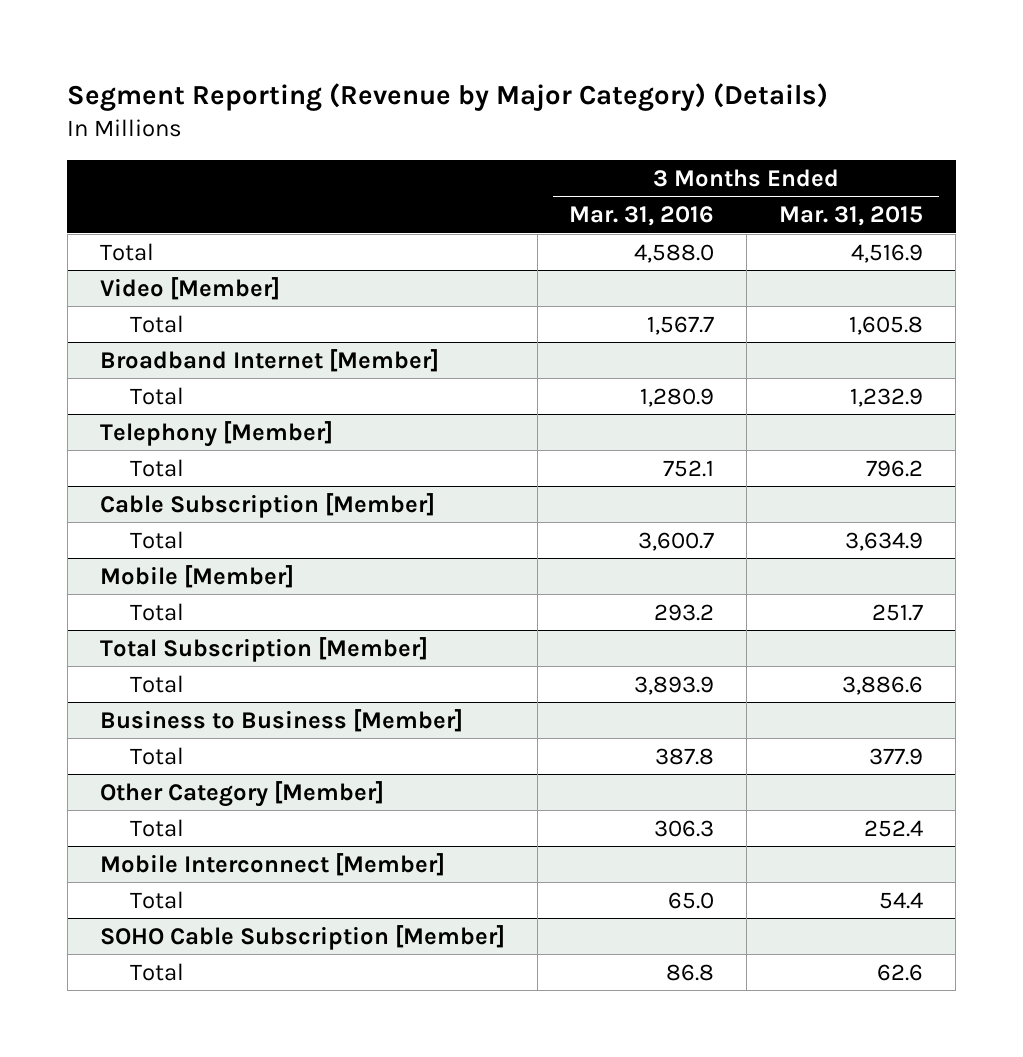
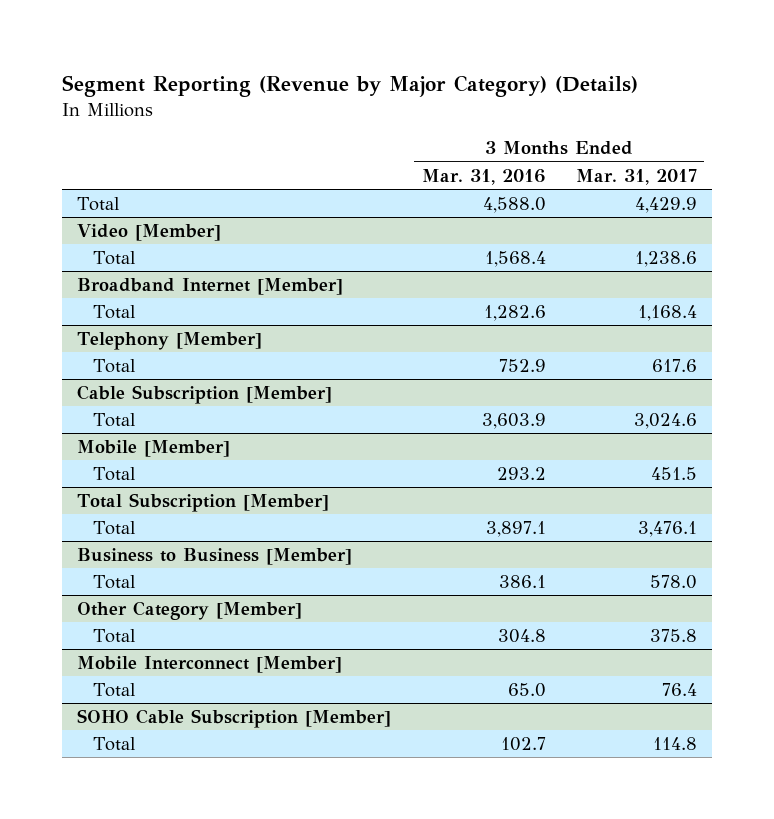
[779,205,924,226] Mar. 31, 2015 -> none
none -> [575,168,697,185] Mar. 31, 2017
[647,315,715,335] 1,567.7 -> [484,251,546,268] 1,568.4
[640,387,715,407] 1,280.9 -> [483,305,546,322] 1,282.6
[663,459,715,477] 752.1 -> [498,359,546,373] 752.9
[638,531,715,551] 3,600.7 -> [481,413,546,430] 3,603.9
[634,675,715,695] 3,893.9 -> [485,521,546,538] 3,897.1
[655,747,715,765] 387.8 -> [498,575,546,589] 386.1
[654,819,715,837] 306.3 -> [497,629,546,644] 304.8
[666,963,715,981] 86.8 -> [500,737,546,752] 102.7

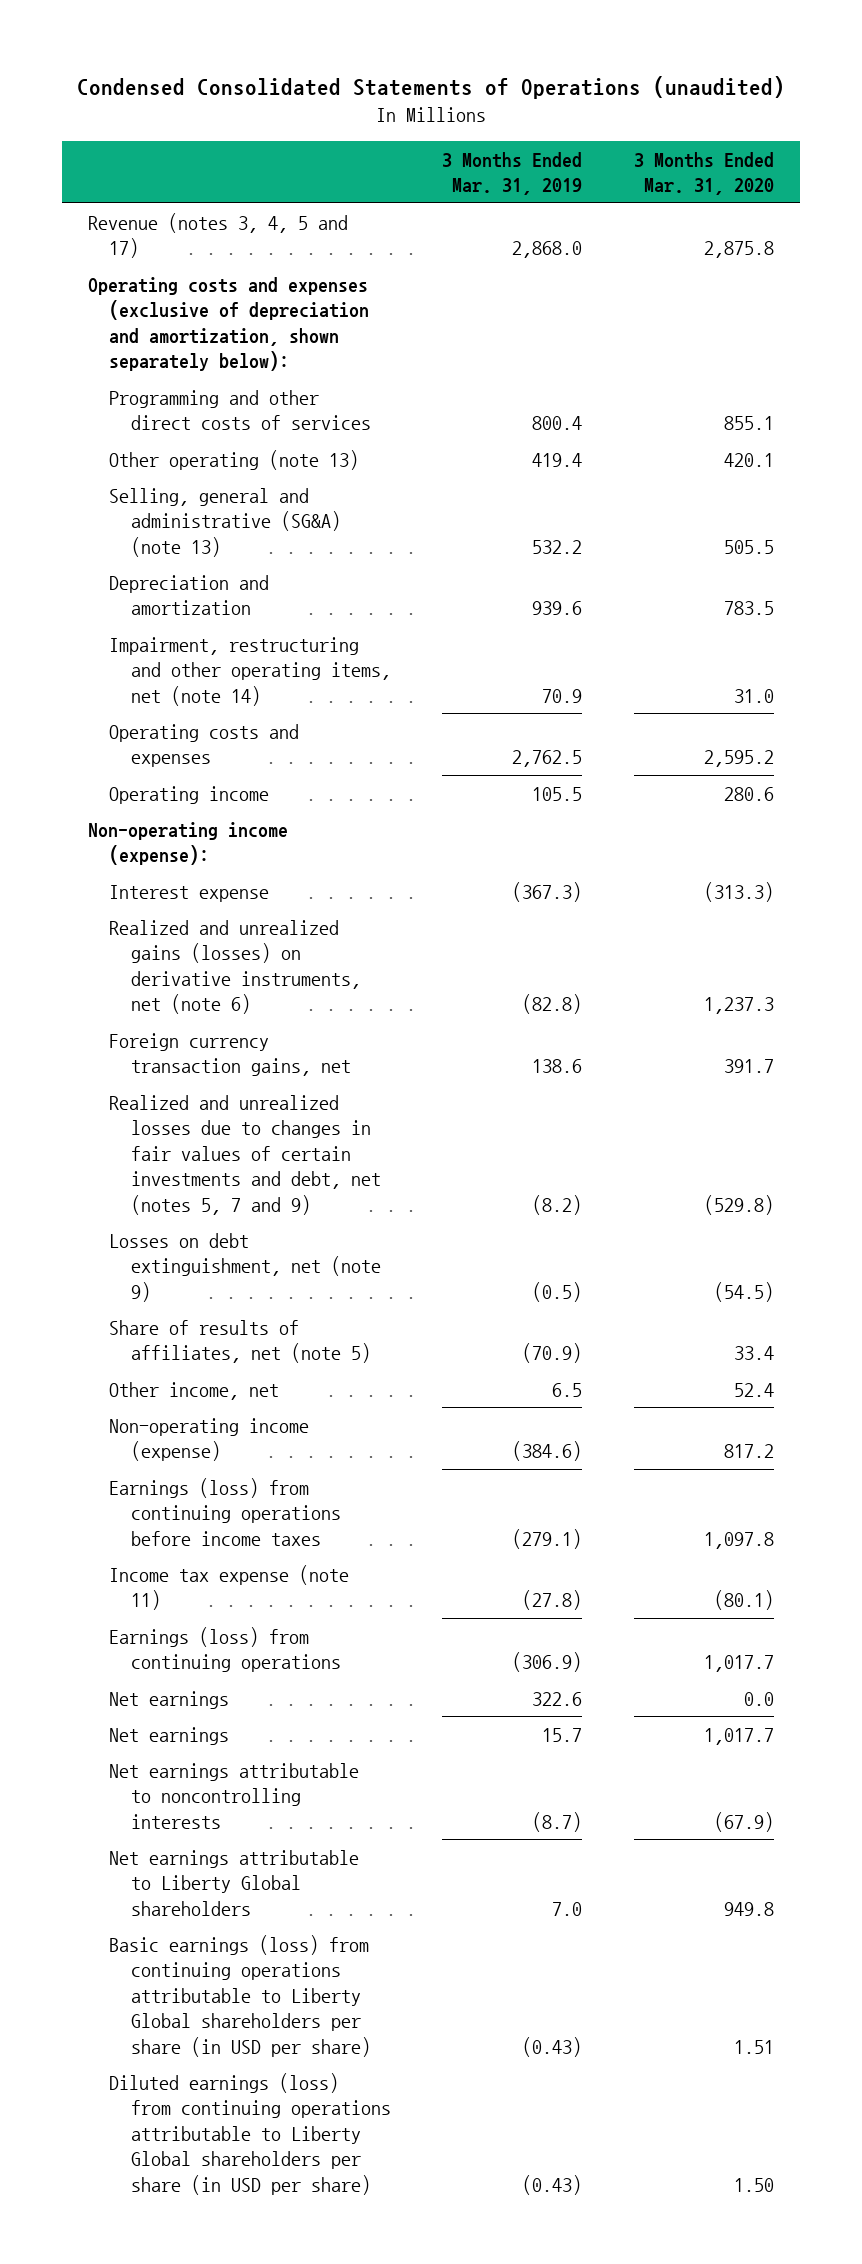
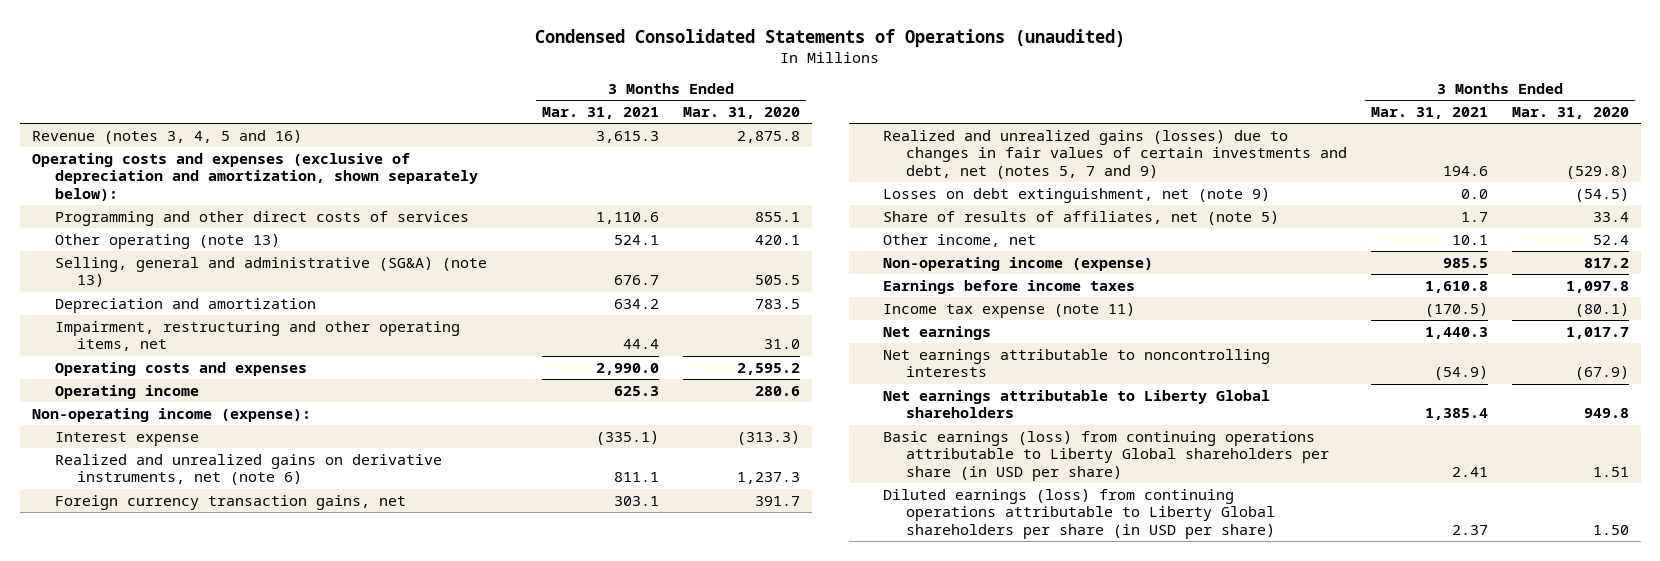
[442,151,583,196] 3 Months Ended Mar. 31, 2019 -> none
none -> [542,107,660,120] Mar. 31, 2021
[88,212,349,259] Revenue (notes 3, 4, 5 and 17) -> [31,129,302,144] Revenue (notes 3, 4, 5 and 16)
[109,636,391,706] Impairment, restructuring and other operating items, net (note 14) -> [54,320,460,352] Impairment, restructuring and other operating items, net
[109,919,361,1015] Realized and unrealized gains (losses) on derivative instruments, net (note 6) -> [54,453,442,486] Realized and unrealized gains on derivative instruments, net (note 6)
[109,1094,381,1215] Realized and unrealized losses due to changes in fair values of certain investments and debt, net (notes 5, 7 and 9) -> [883,129,1347,180] Realized and unrealized gains (losses) due to changes in fair values of certain investments and debt, net (notes 5, 7 and 9)
[109,1477,341,1546] Earnings (loss) from continuing operations before income taxes -> [883,279,1136,294] Earnings before income taxes
[109,1626,341,1673] Earnings (loss) from continuing operations -> none
[109,1690,230,1709] Net earnings -> none

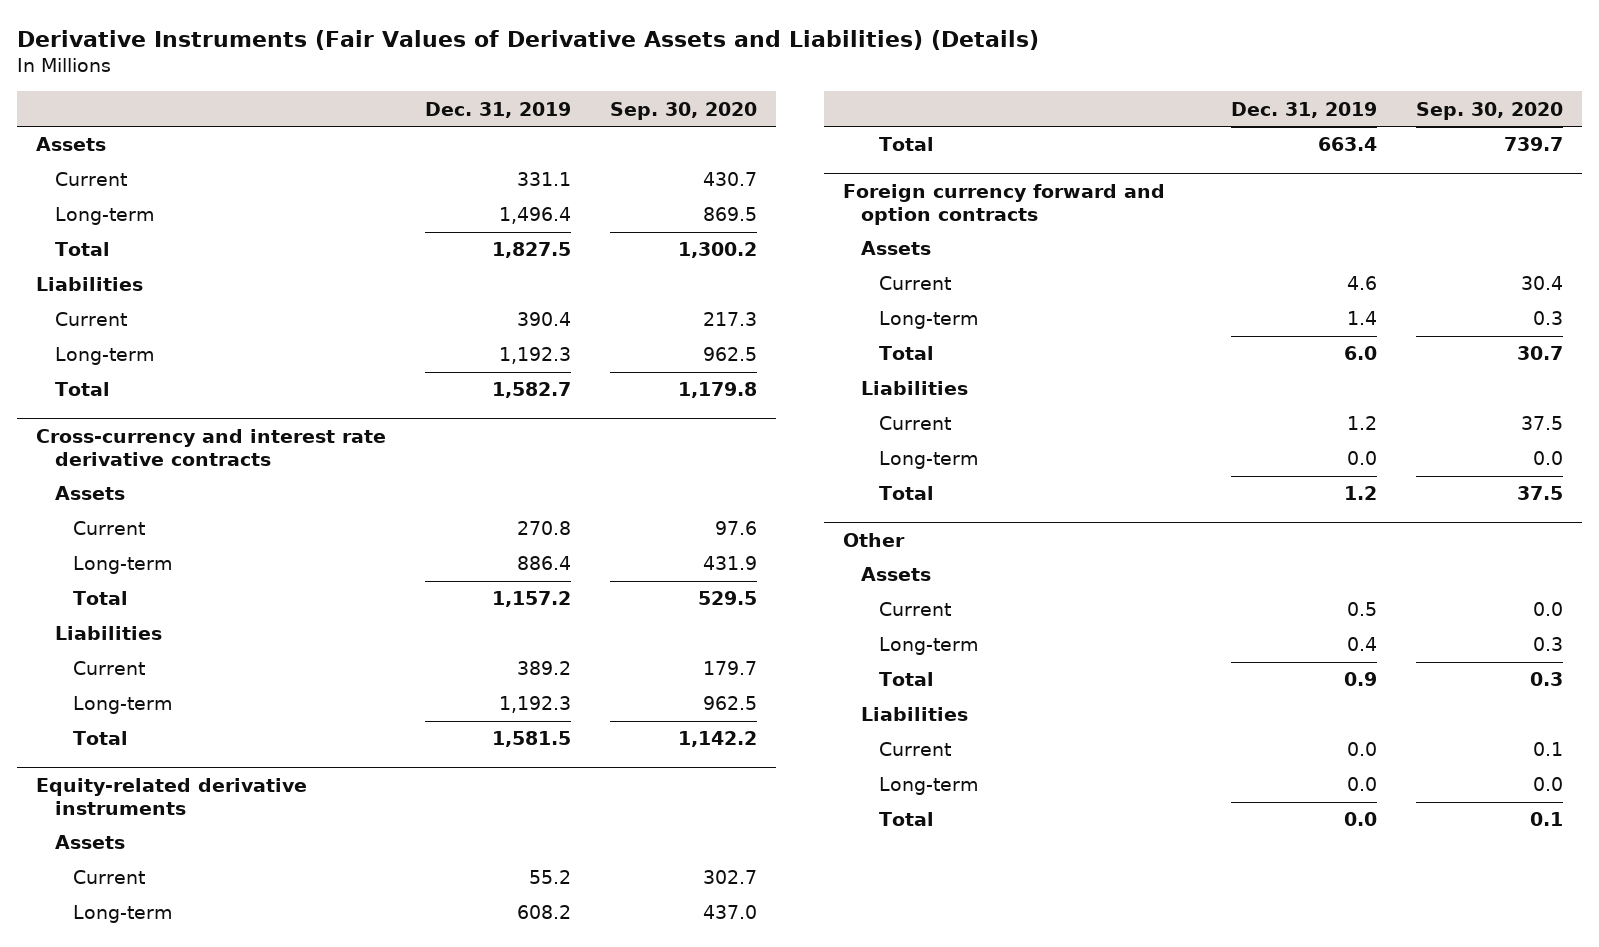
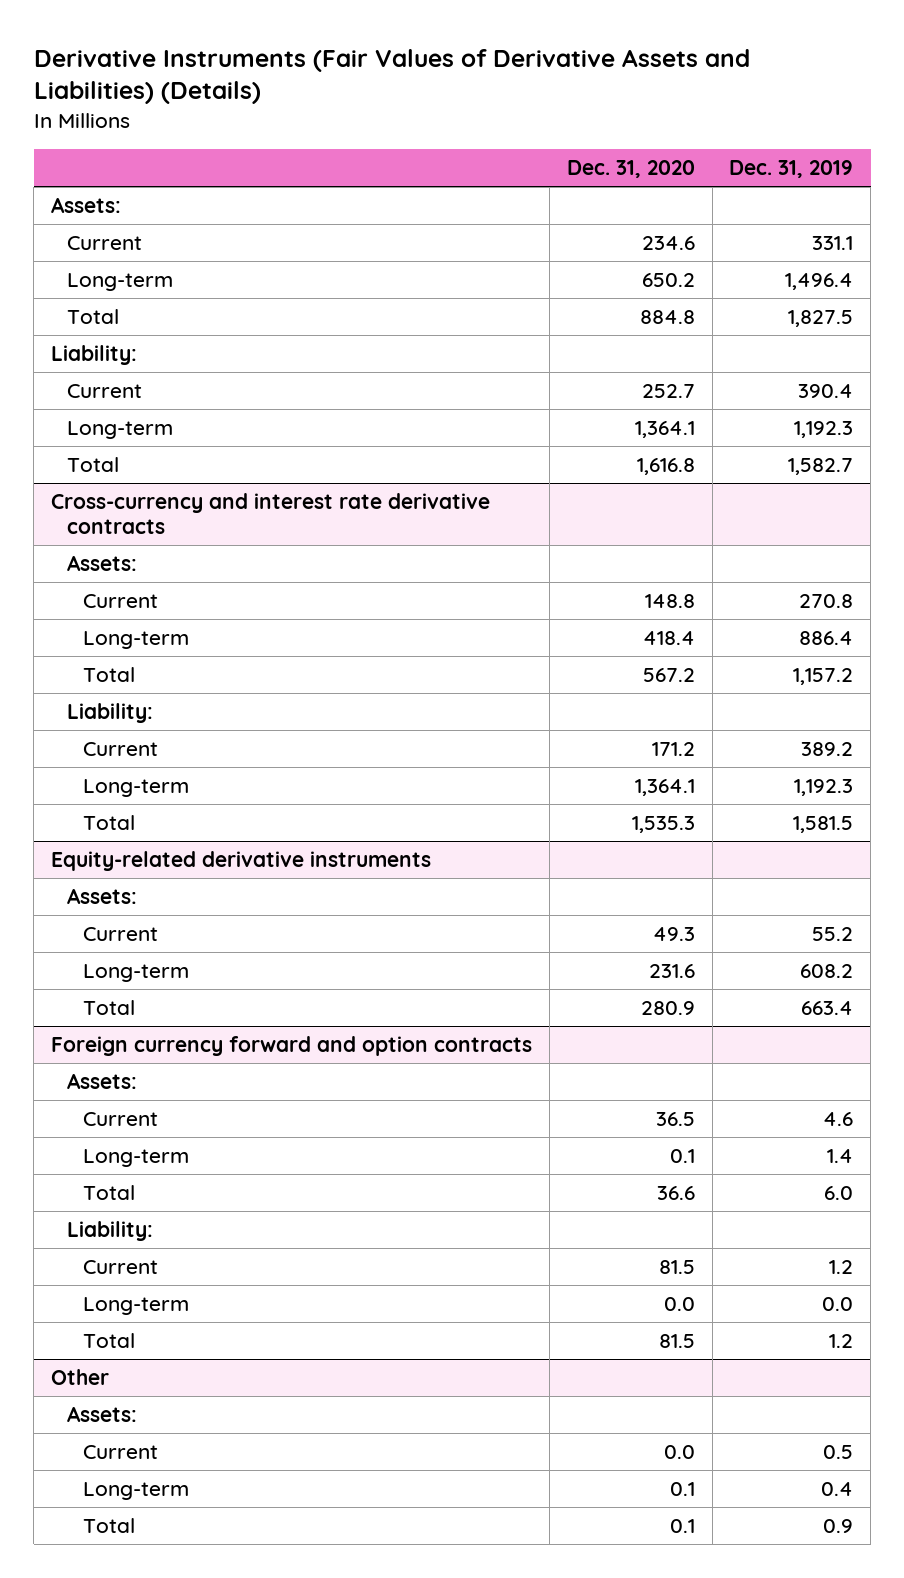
[609,101,757,120] Sep. 30, 2020 -> none
none -> [566,159,695,178] Dec. 31, 2020
[36,137,107,152] Assets -> [51,197,122,214] Assets:
[36,277,144,292] Liabilities -> [51,345,138,366] Liability:
[54,486,125,501] Assets -> [67,555,138,572] Assets:
[54,626,162,641] Liabilities -> [67,703,154,724] Liability:
[54,835,125,850] Assets -> [67,888,138,905] Assets:
[861,241,932,256] Assets -> [67,1073,138,1090] Assets:
[861,381,969,396] Liabilities -> [67,1221,154,1242] Liability:
[861,567,932,582] Assets -> [67,1406,138,1423] Assets:
[861,707,969,722] Liabilities -> none
[879,742,952,757] Current -> none
[879,777,980,796] Long-term -> none
[879,812,935,827] Total -> none

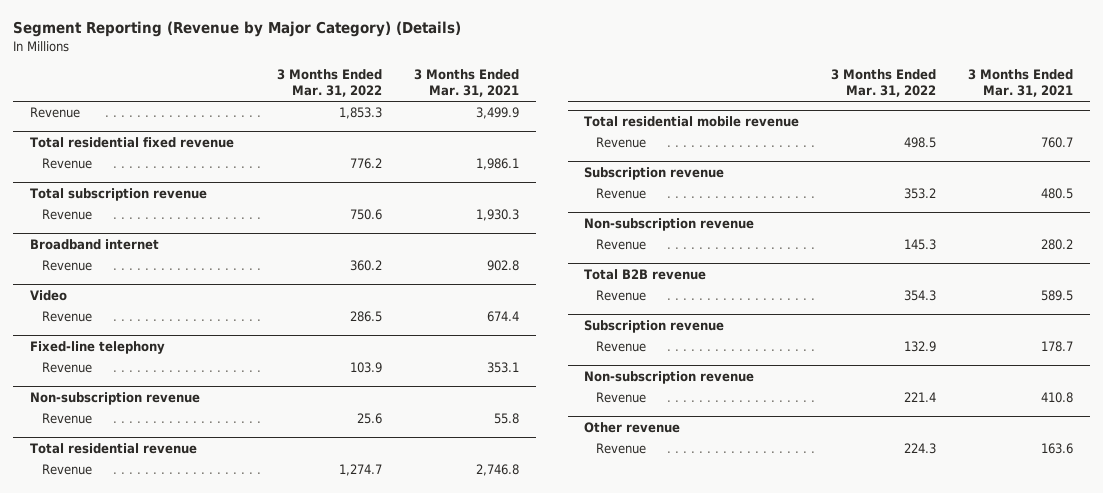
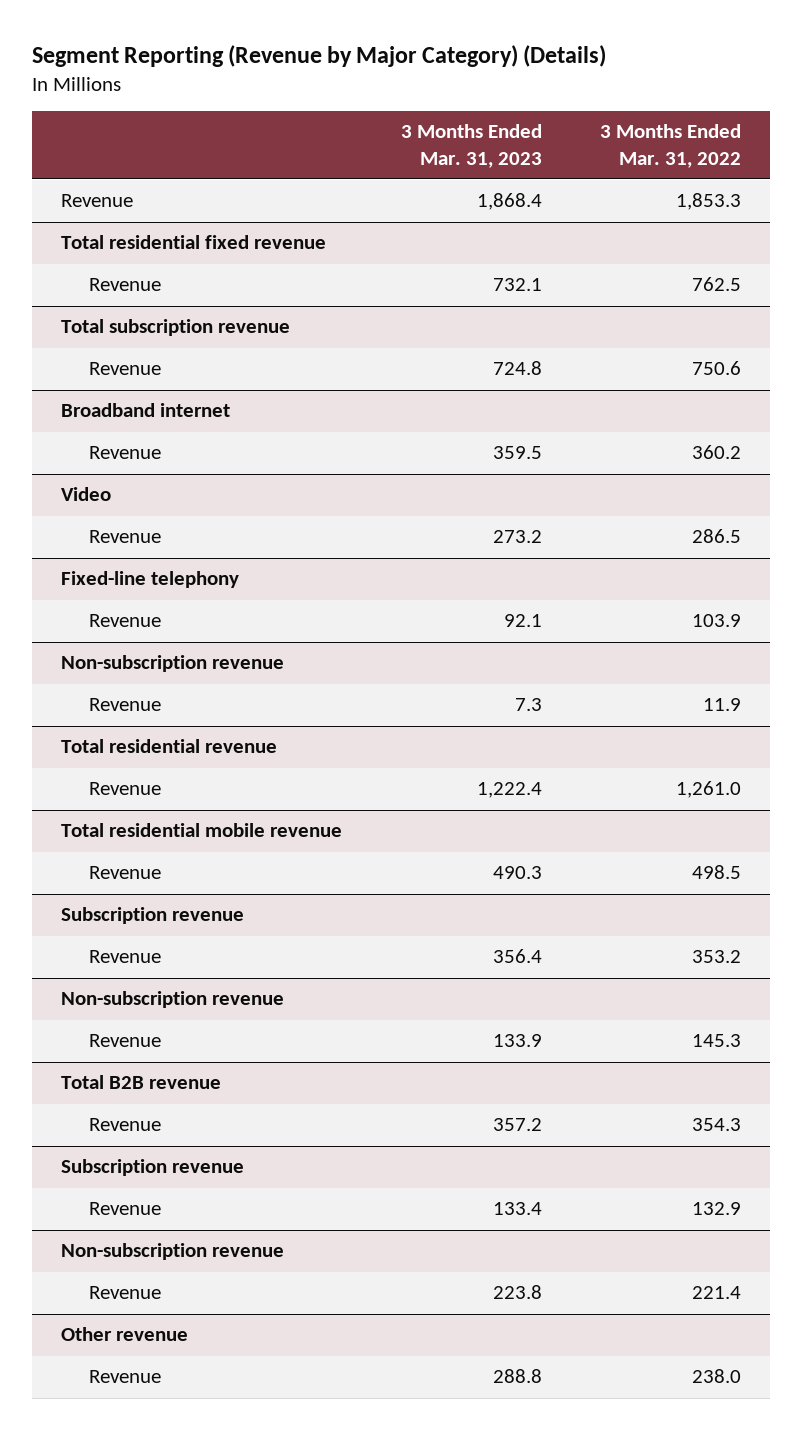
[414,68,520,98] 3 Months Ended Mar. 31, 2021 -> none
none -> [400,124,542,168] 3 Months Ended Mar. 31, 2023
[350,158,383,170] 776.2 -> [692,277,742,292] 762.5
[357,413,383,425] 25.6 -> [703,698,742,712] 11.9
[339,464,383,477] 1,274.7 -> [676,781,742,799] 1,261.0
[904,443,937,455] 224.3 -> [692,1369,742,1384] 238.0

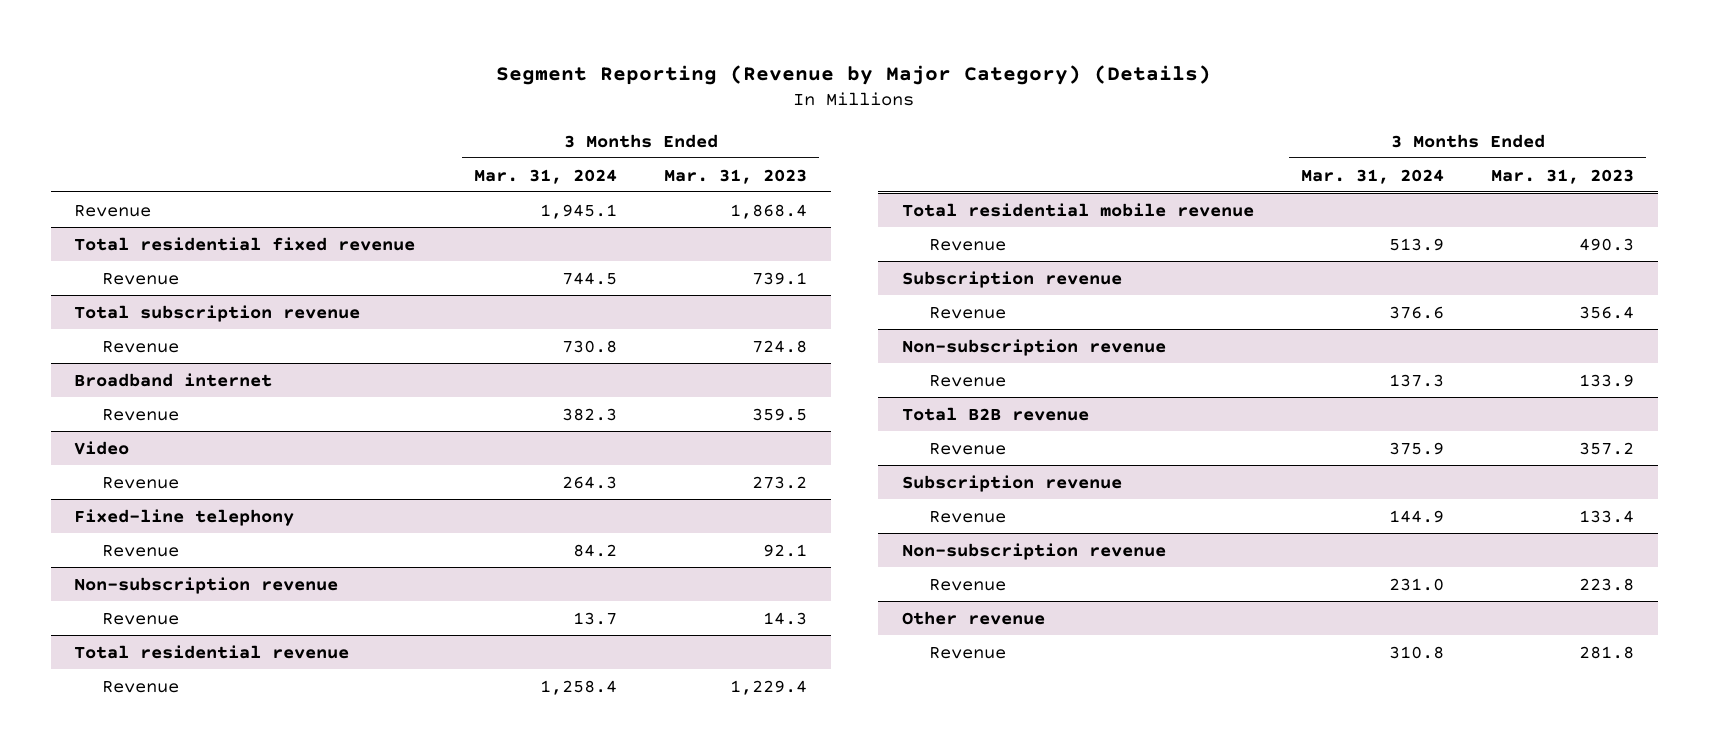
[600,124,742,168] 3 Months Ended Mar. 31, 2022 -> none
none -> [473,168,617,184] Mar. 31, 2024
[492,278,542,292] 732.1 -> [752,271,808,285] 739.1
[514,698,542,712] 7.3 -> [763,611,808,625] 14.3
[476,782,542,799] 1,222.4 -> [730,679,808,695] 1,229.4
[492,1369,542,1384] 288.8 -> [1579,645,1635,659] 281.8

